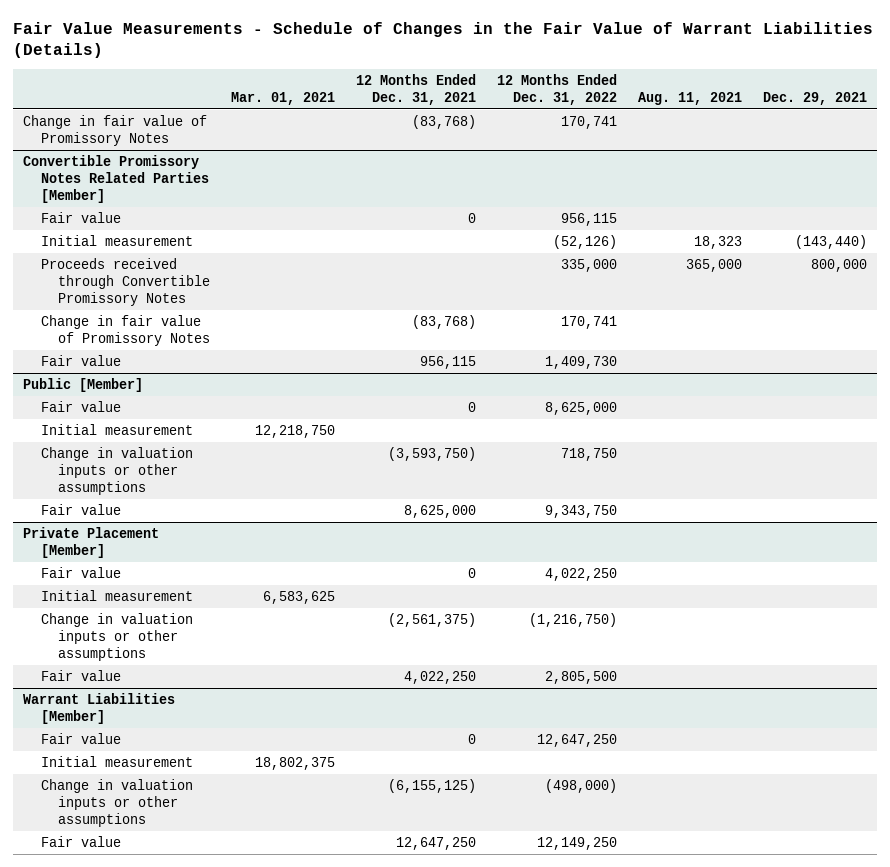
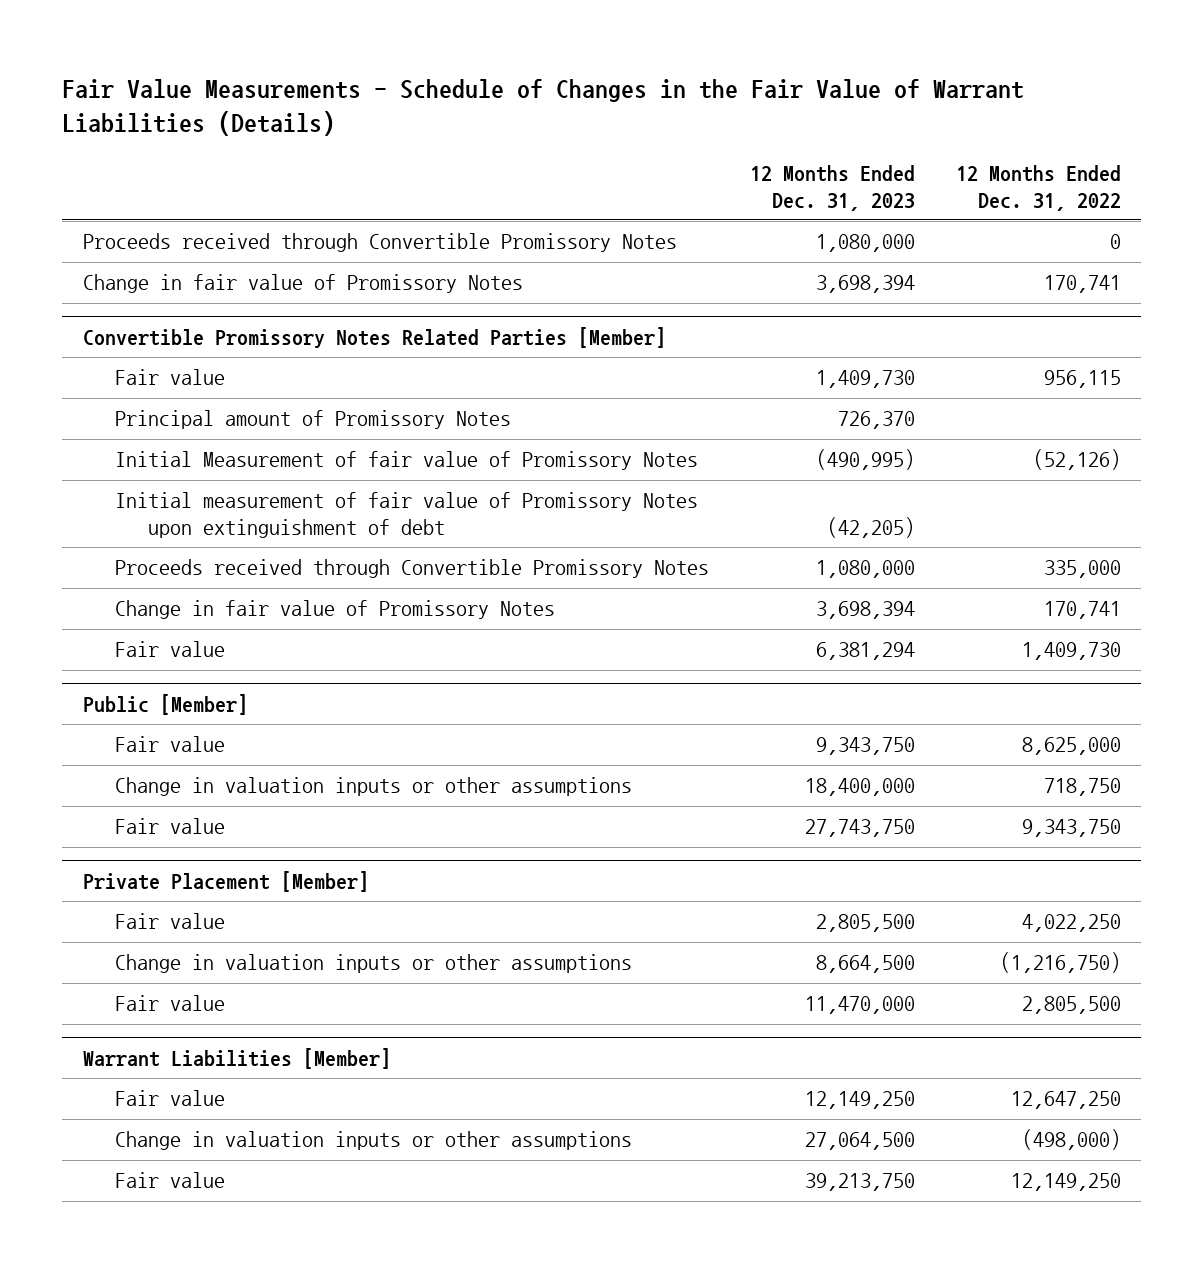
[231,91,336,105] Mar. 01, 2021 -> none
[356,73,477,105] 12 Months Ended Dec. 31, 2021 -> none
[637,91,742,105] Aug. 11, 2021 -> none
[762,91,867,105] Dec. 29, 2021 -> none
none -> [750,165,916,211] 12 Months Ended Dec. 31, 2023
none -> [82,233,677,253] Proceeds received through Convertible Promissory Notes
none -> [115,410,512,430] Principal amount of Promissory Notes
[40,235,193,247] Initial measurement -> [115,451,699,471] Initial Measurement of fair value of Promissory Notes
none -> [115,492,699,538] Initial measurement of fair value of Promissory Notes upon extinguishment of debt
[40,424,193,436] Initial measurement -> none
[40,590,193,602] Initial measurement -> none
[40,756,193,768] Initial measurement -> none

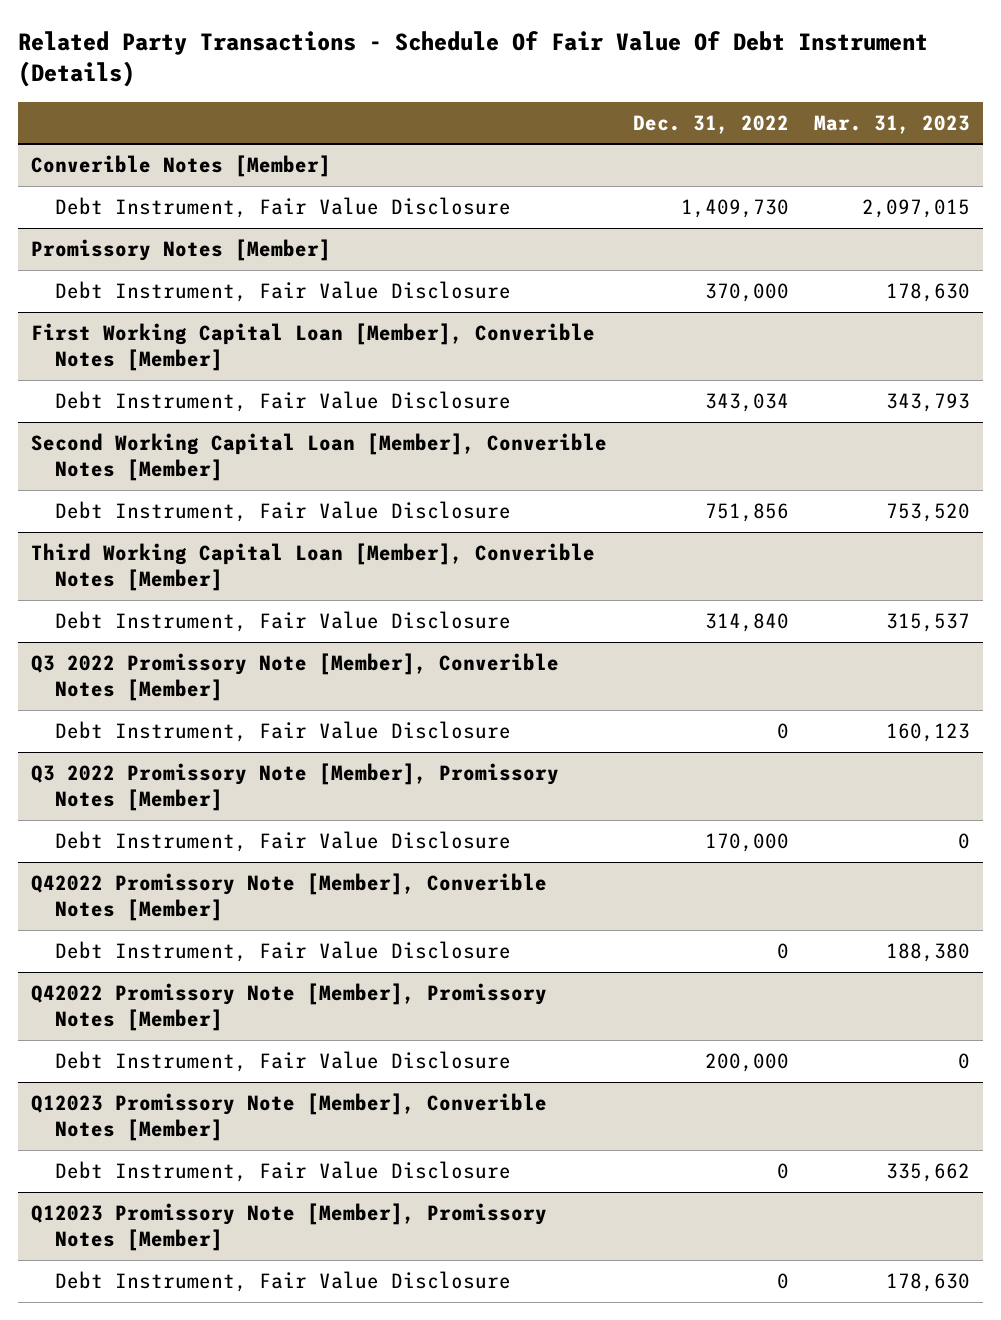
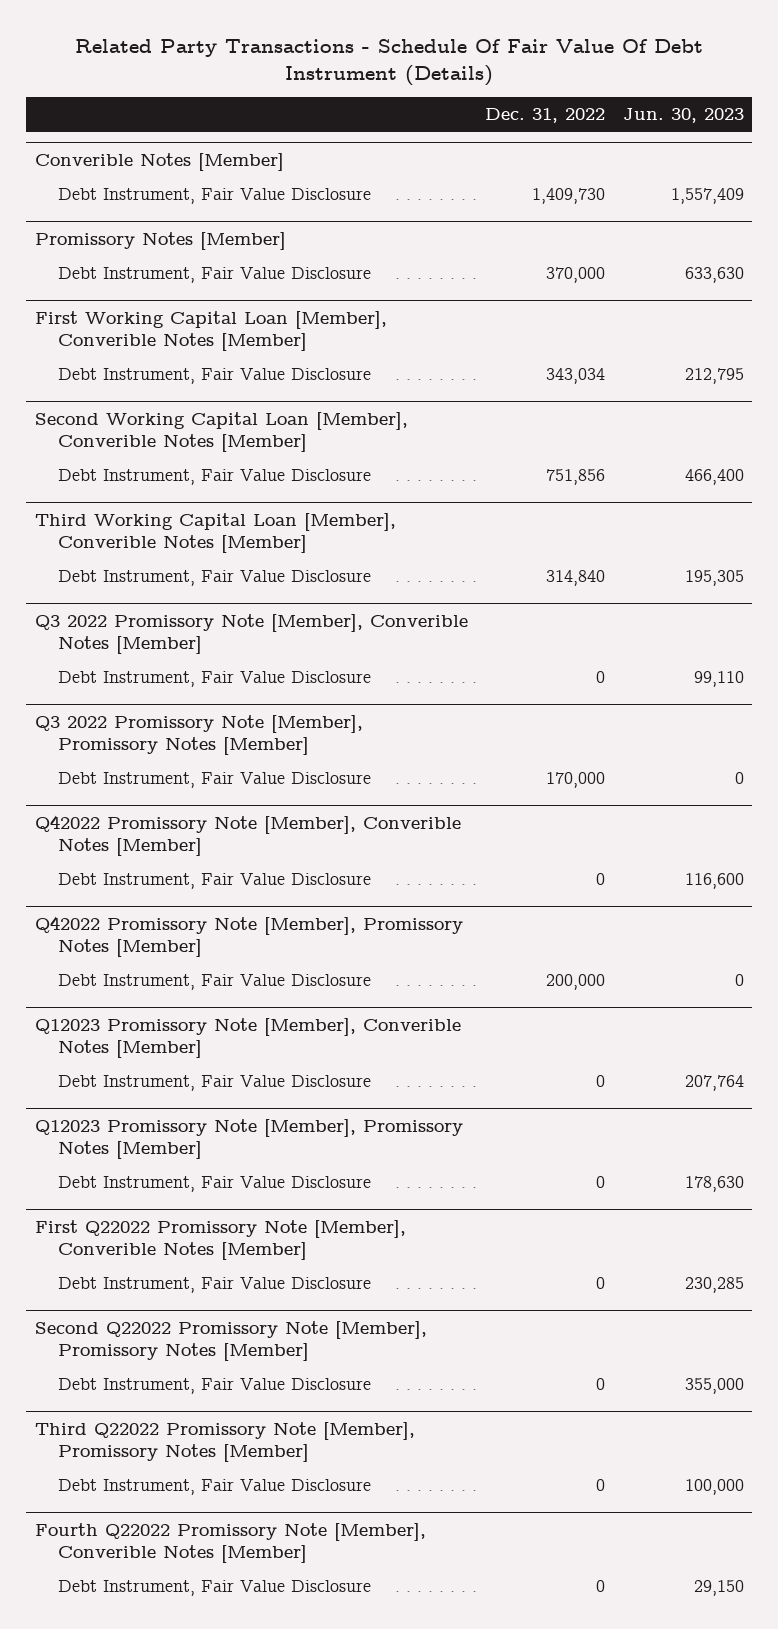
[814,114,971,134] Mar. 31, 2023 -> none
none -> [622,108,744,124] Jun. 30, 2023
none -> [34,1219,406,1260] First Q22022 Promissory Note [Member], Converible Notes [Member]
none -> [58,1277,372,1294] Debt Instrument, Fair Value Disclosure
none -> [34,1320,427,1361] Second Q22022 Promissory Note [Member], Promissory Notes [Member]
none -> [58,1378,372,1395] Debt Instrument, Fair Value Disclosure
none -> [34,1421,415,1462] Third Q22022 Promissory Note [Member], Promissory Notes [Member]
none -> [58,1479,372,1496] Debt Instrument, Fair Value Disclosure
none -> [34,1522,426,1563] Fourth Q22022 Promissory Note [Member], Converible Notes [Member]
none -> [58,1580,372,1597] Debt Instrument, Fair Value Disclosure

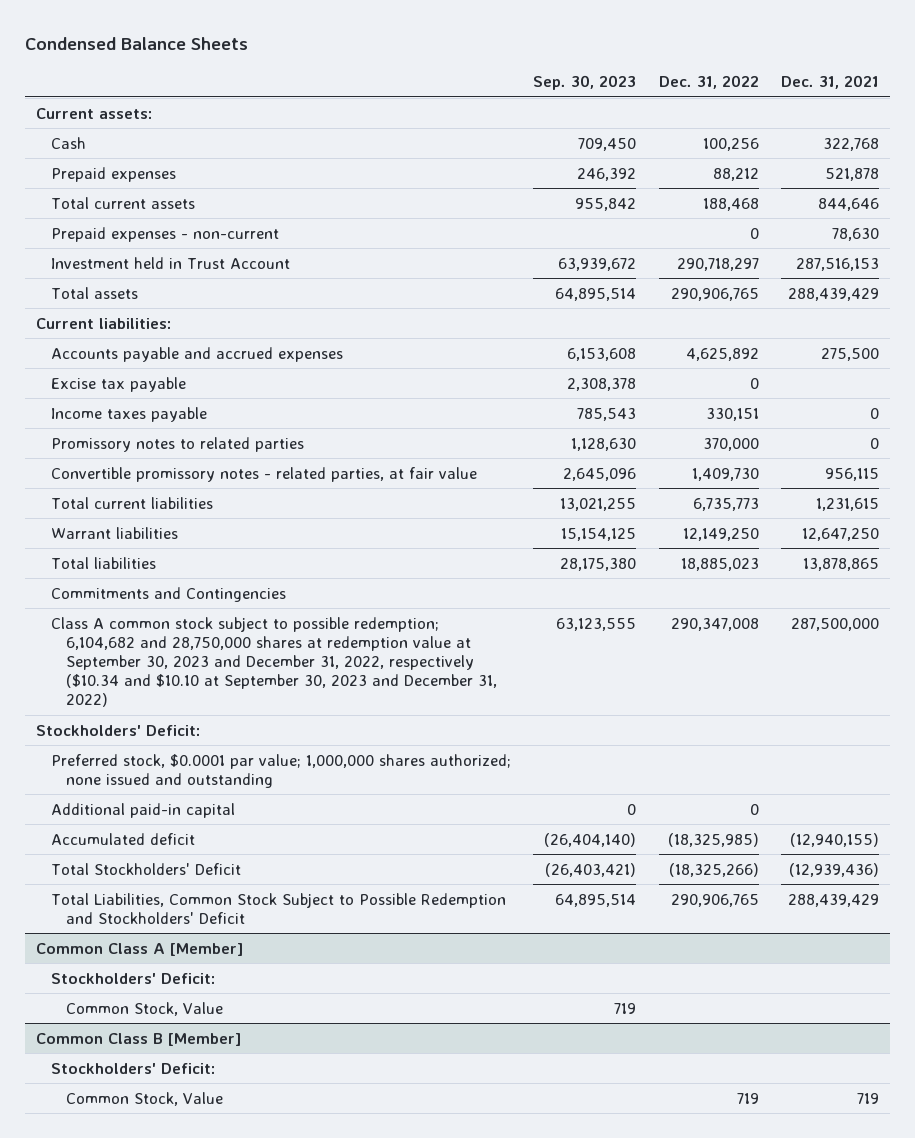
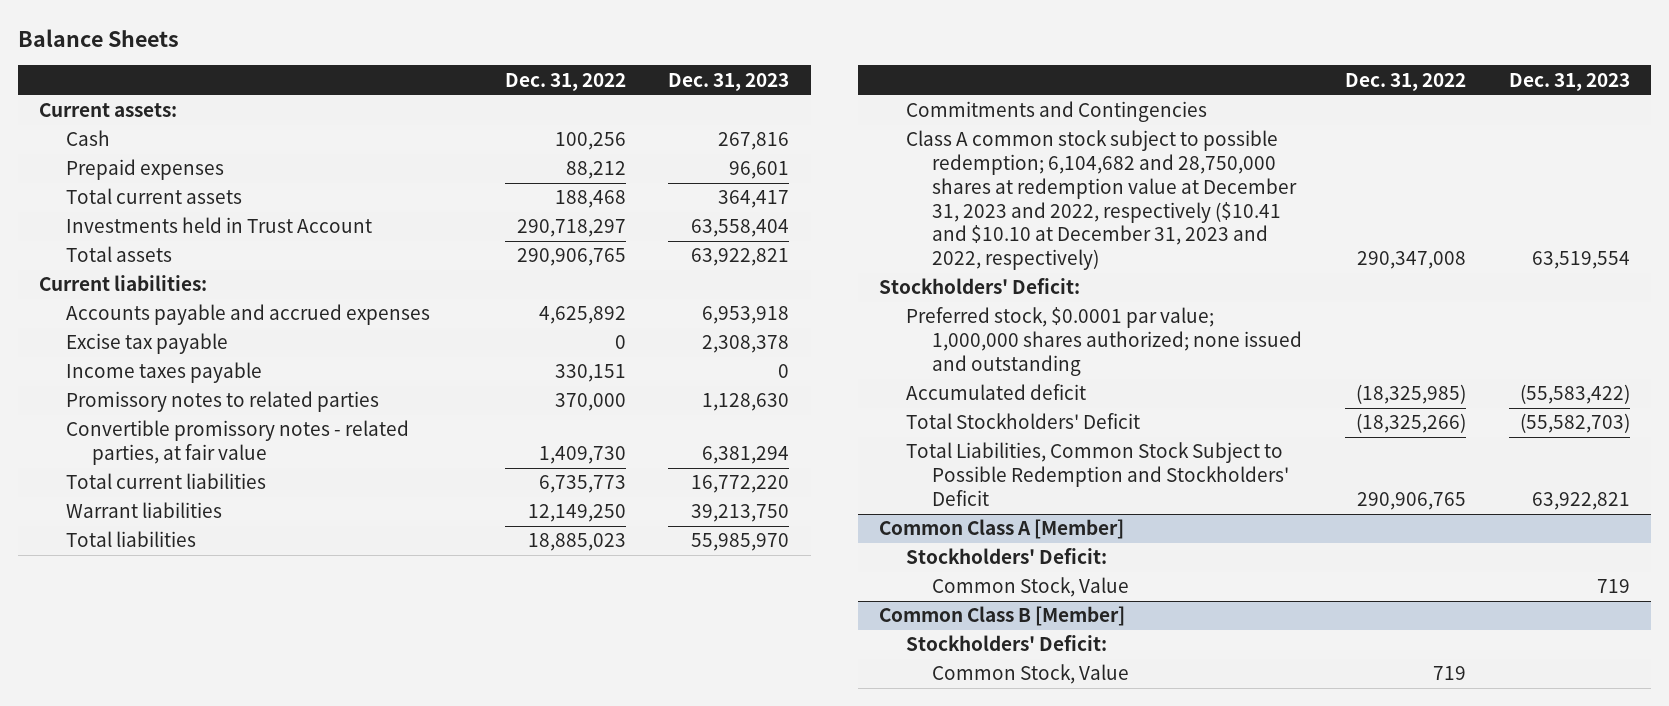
[25,37,249,51] Condensed Balance Sheets -> [17,28,179,47] Balance Sheets
[533,75,637,91] Sep. 30, 2023 -> none
[780,75,879,90] Dec. 31, 2021 -> none
none -> [668,72,790,91] Dec. 31, 2023
[50,226,279,242] Prepaid expenses - non-current -> none
[50,256,290,269] Investment held in Trust Account -> [65,217,372,234] Investments held in Trust Account
[50,616,497,708] Class A common stock subject to possible redemption; 6,104,682 and 28,750,000 shares at redemption value at September 30, 2023 and December 31, 2022, respectively ($10.34 and $10.10 at September 30, 2023 and December 31, 2022) -> [905,130,1298,271] Class A common stock subject to possible redemption; 6,104,682 and 28,750,000 shares at redemption value at December 31, 2023 and 2022, respectively ($10.41 and $10.10 at December 31, 2023 and 2022, respectively)
[50,802,235,818] Additional paid-in capital -> none

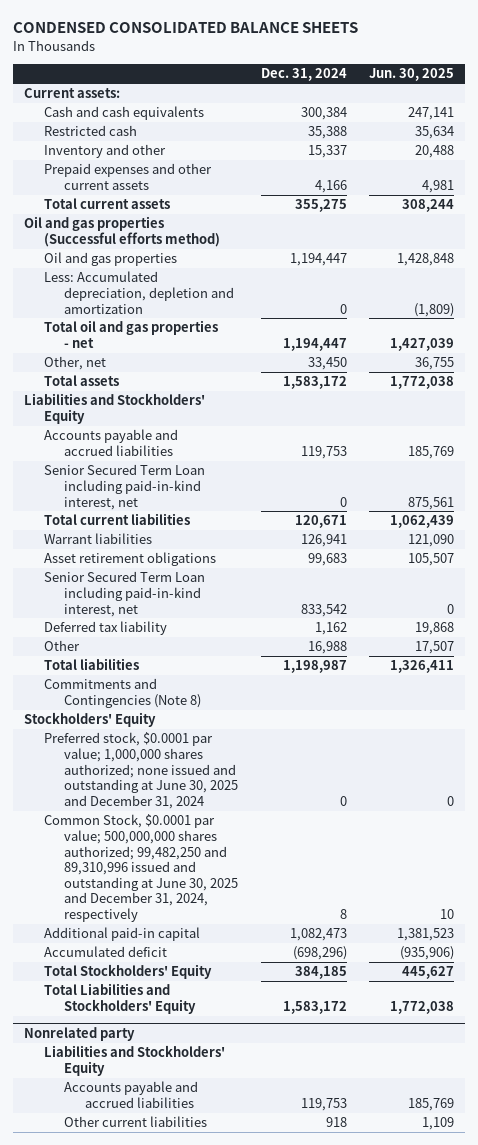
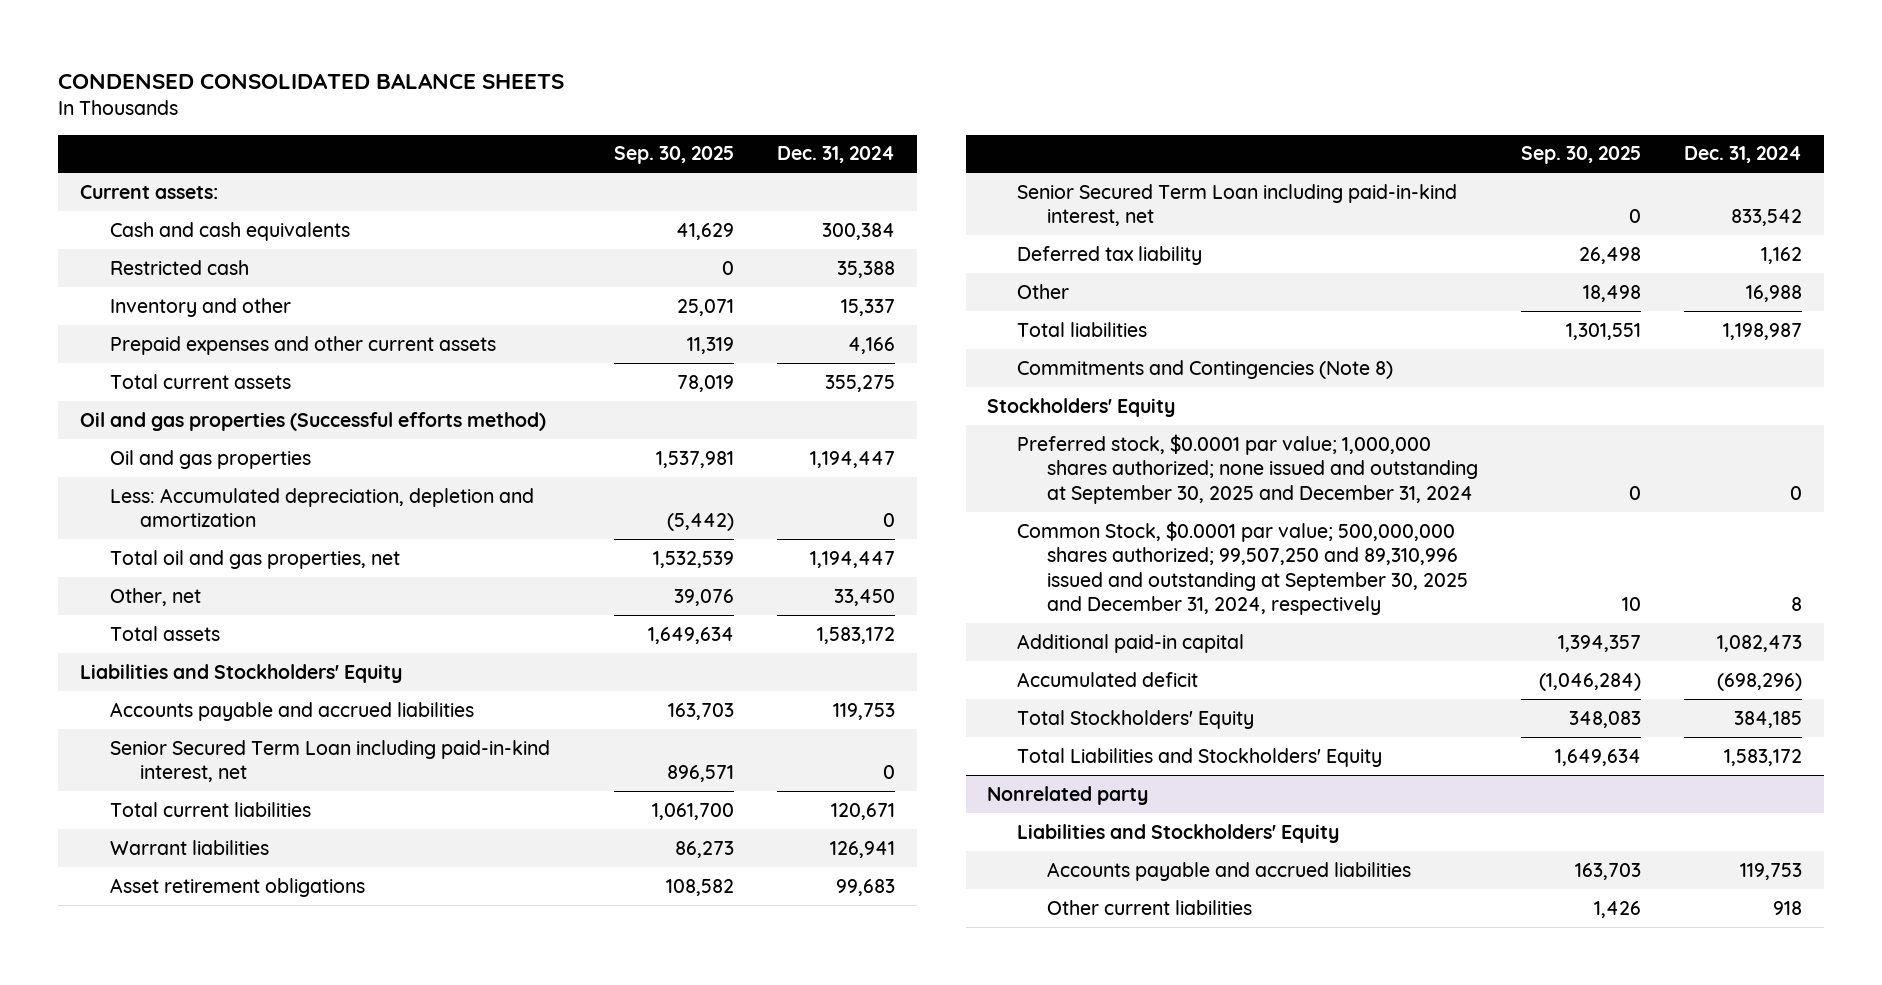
[369,68,455,82] Jun. 30, 2025 -> none
none -> [614,146,735,165] Sep. 30, 2025
[44,320,219,349] Total oil and gas properties - net -> [109,549,400,569] Total oil and gas properties, net
[44,732,239,809] Preferred stock, $0.0001 par value; 1,000,000 shares authorized; none issued and outstanding at June 30, 2025 and December 31, 2024 -> [1017,433,1479,504] Preferred stock, $0.0001 par value; 1,000,000 shares authorized; none issued and outstanding at September 30, 2025 and December 31, 2024
[44,814,239,922] Common Stock, $0.0001 par value; 500,000,000 shares authorized; 99,482,250 and 89,310,996 issued and outstanding at June 30, 2025 and December 31, 2024, respectively -> [1017,520,1469,616] Common Stock, $0.0001 par value; 500,000,000 shares authorized; 99,507,250 and 89,310,996 issued and outstanding at September 30, 2025 and December 31, 2024, respectively

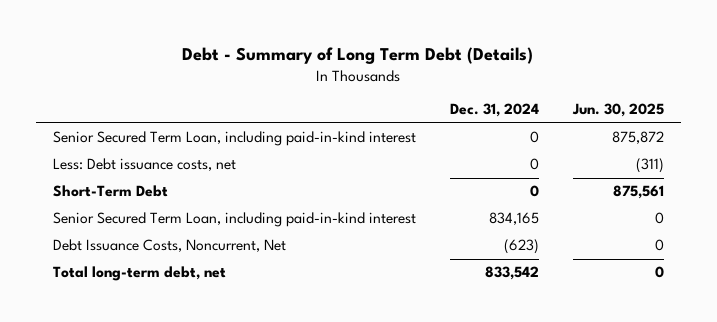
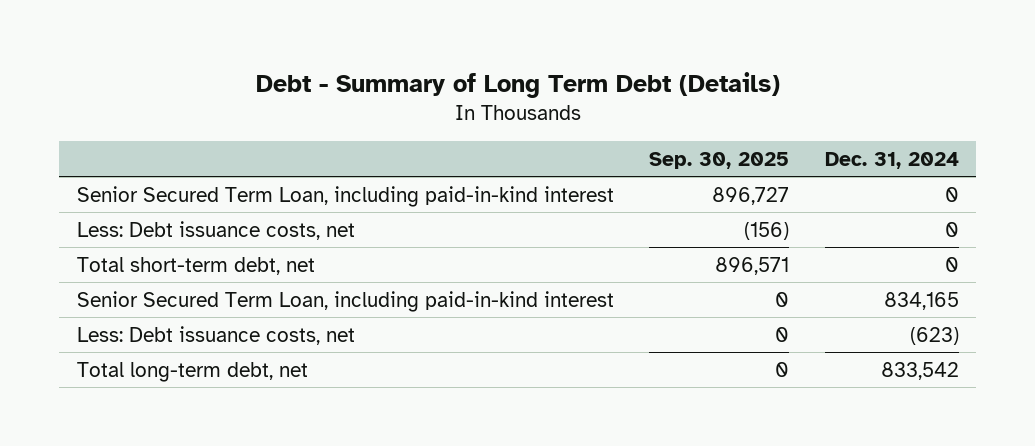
[571,103,664,118] Jun. 30, 2025 -> none
none -> [649,152,790,170] Sep. 30, 2025
[52,185,168,198] Short-Term Debt -> [76,256,315,275] Total short-term debt, net
[52,239,286,253] Debt Issuance Costs, Noncurrent, Net -> [76,325,355,345] Less: Debt issuance costs, net

